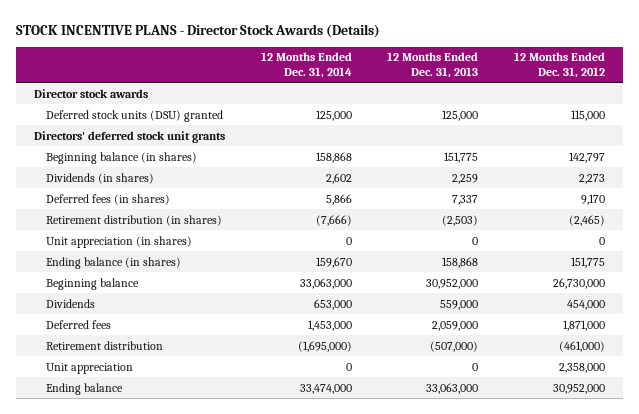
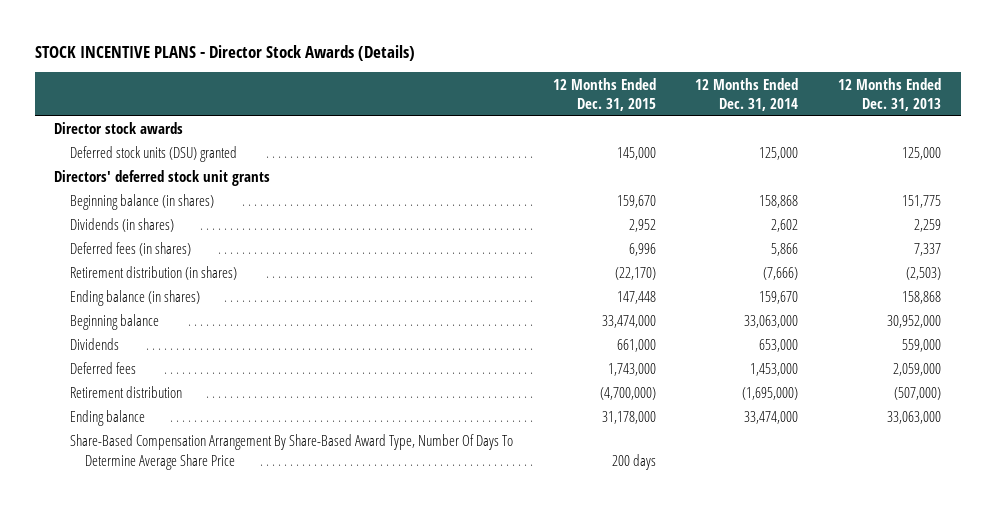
[514,52,606,78] 12 Months Ended Dec. 31, 2012 -> none
none -> [552,77,656,112] 12 Months Ended Dec. 31, 2015
[46,235,193,248] Unit appreciation (in shares) -> none
[46,362,134,374] Unit appreciation -> none
none -> [69,434,513,470] Share-Based Compensation Arrangement By Share-Based Award Type, Number Of Days To Determine Average Share Price

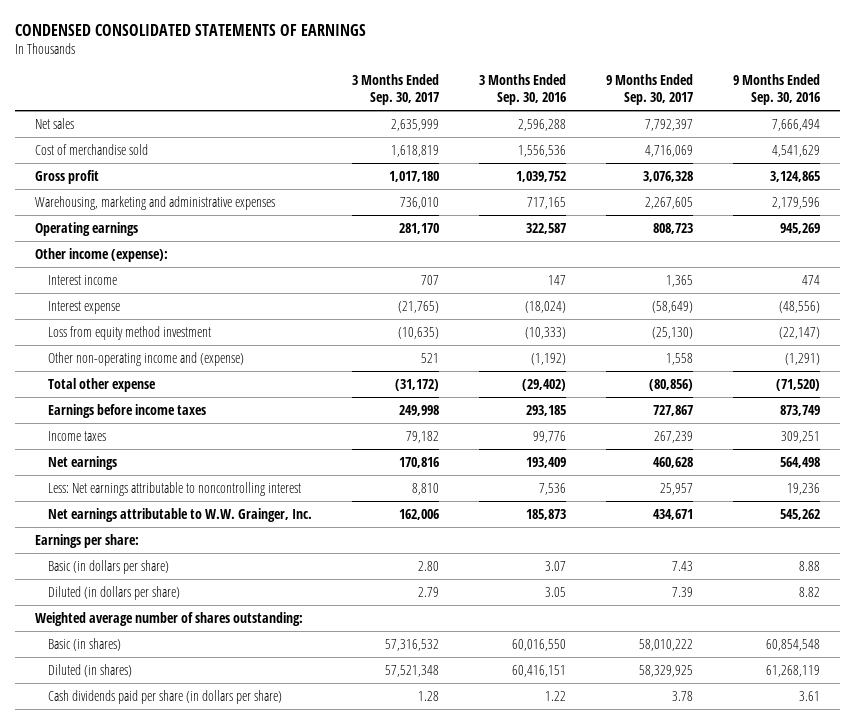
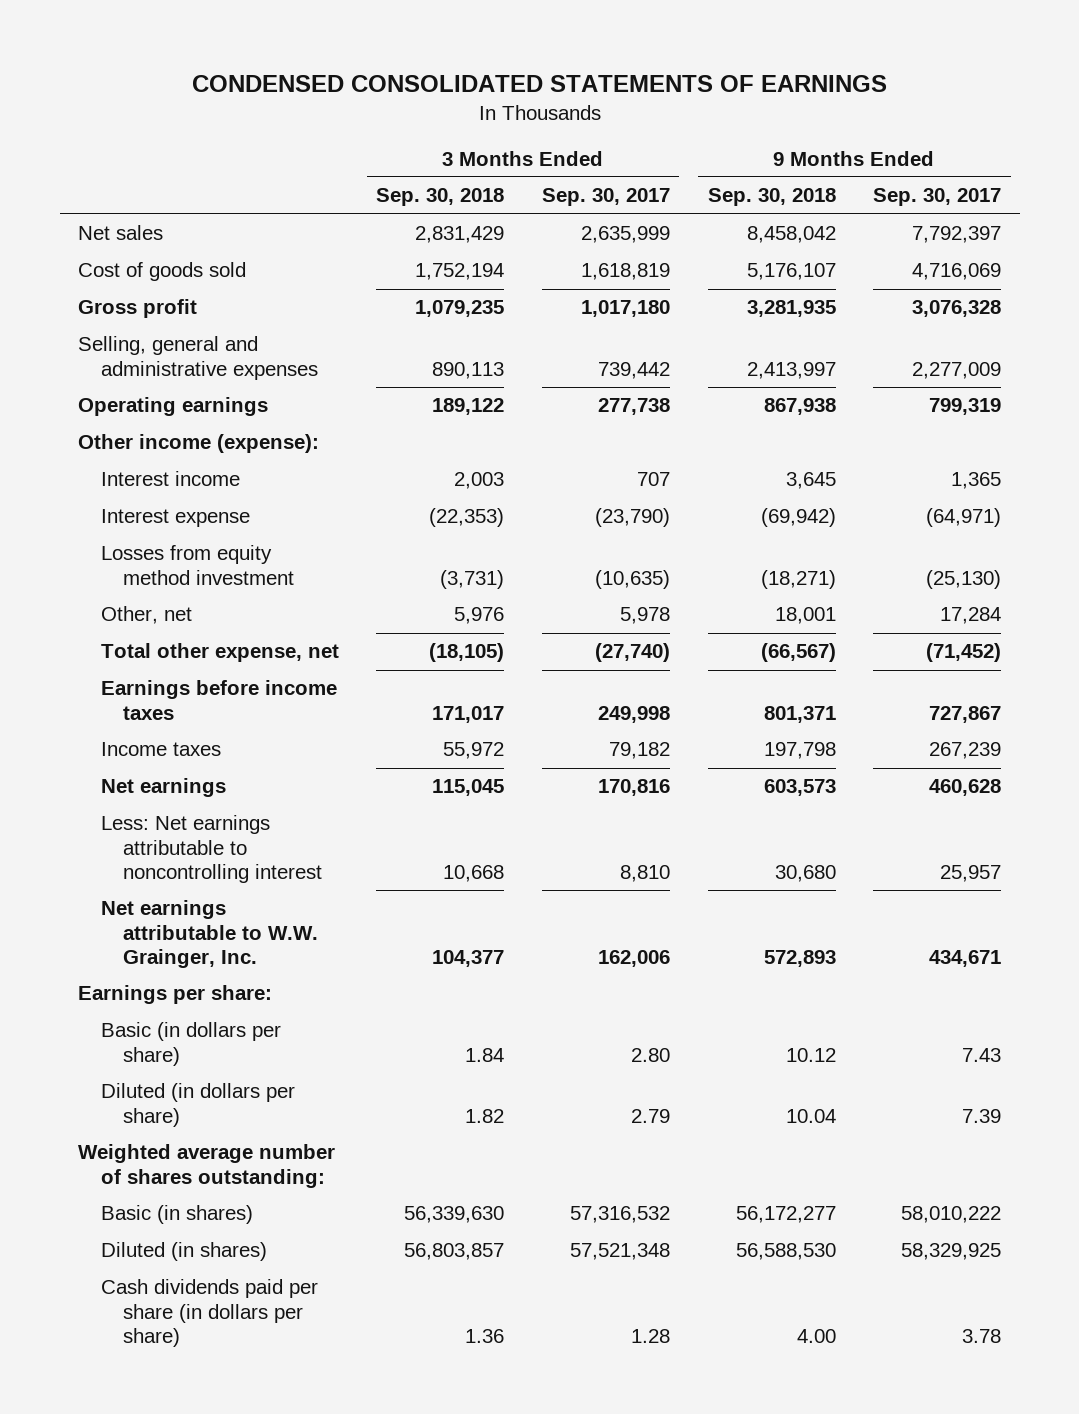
[478,73,566,105] 3 Months Ended Sep. 30, 2016 -> none
[732,73,820,105] 9 Months Ended Sep. 30, 2016 -> none
none -> [376,188,505,207] Sep. 30, 2018
none -> [707,188,836,207] Sep. 30, 2018
[34,143,148,155] Cost of merchandise sold -> [78,262,247,282] Cost of goods sold
[34,195,275,210] Warehousing, marketing and administrative expenses -> [78,336,318,380] Selling, general and administrative expenses
[399,196,439,209] 736,010 -> [597,361,670,379] 739,442
[644,196,693,209] 2,267,605 -> [912,361,1002,379] 2,277,009
[398,222,439,234] 281,170 -> [597,398,670,416] 277,738
[652,222,693,234] 808,723 -> [929,398,1002,416] 799,319
[47,351,244,366] Other non-operating income and (expense) -> none
[397,300,439,313] (21,765) -> [594,508,670,528] (23,790)
[651,300,693,313] (58,649) -> [926,508,1002,528] (64,971)
[47,325,211,340] Loss from equity method investment -> [100,545,295,585] Losses from equity method investment
none -> [100,606,192,625] Other, net
[47,377,156,392] Total other expense -> [100,643,339,663] Total other expense, net
[394,378,439,391] (31,172) -> [594,643,670,663] (27,740)
[648,378,693,391] (80,856) -> [926,643,1002,663] (71,452)

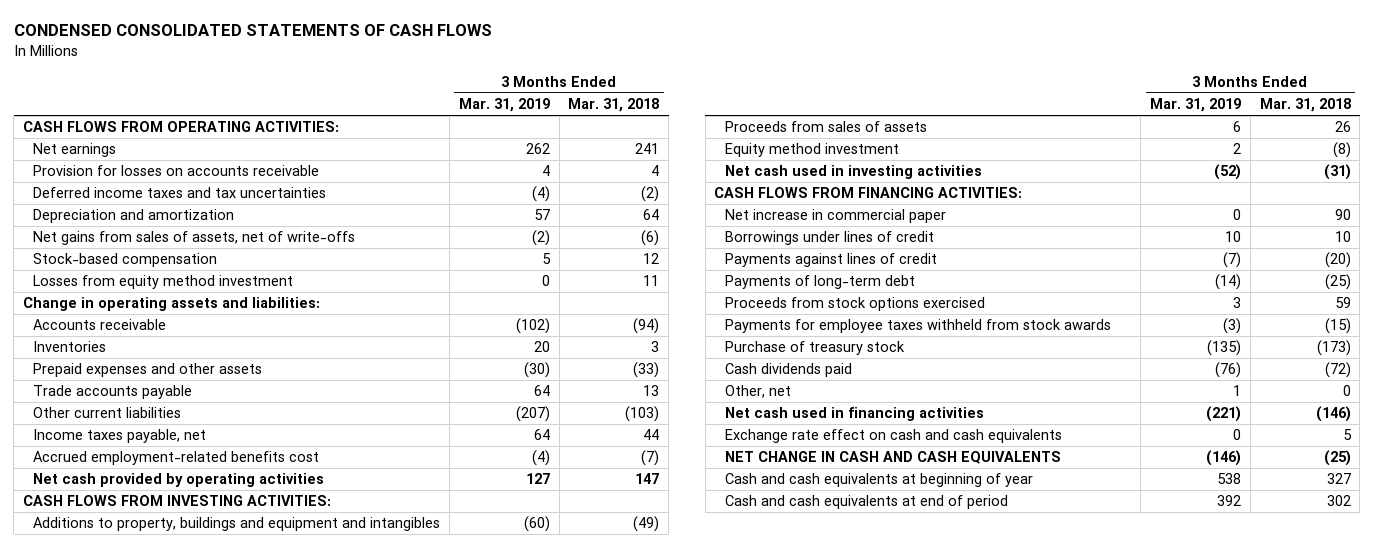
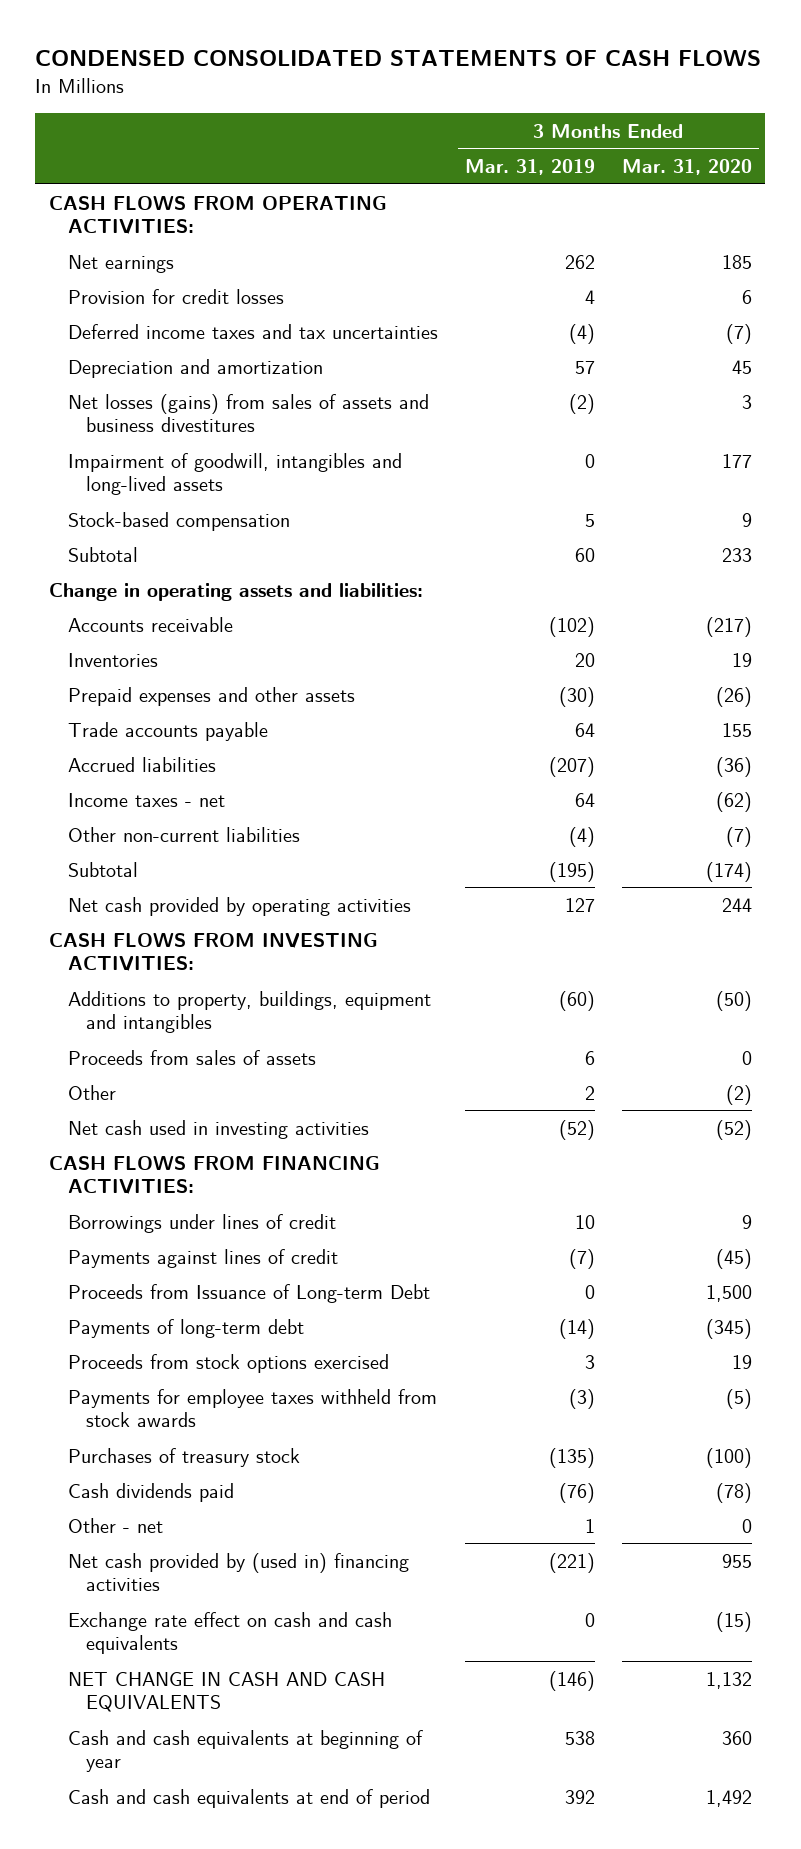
[568,98,660,113] Mar. 31, 2018 -> none
none -> [621,159,752,176] Mar. 31, 2020
[33,165,320,177] Provision for losses on accounts receivable -> [67,288,284,304] Provision for credit losses
[33,231,356,246] Net gains from sales of assets, net of write-offs -> [67,393,429,433] Net losses (gains) from sales of assets and business divestitures
none -> [67,452,402,496] Impairment of goodwill, intangibles and long-lived assets
[33,275,294,290] Losses from equity method investment -> none
none -> [67,546,138,562] Subtotal
[33,451,320,466] Accrued employment-related benefits cost -> none
[33,407,182,419] Other current liabilities -> [67,756,216,772] Accrued liabilities
[33,429,207,444] Income taxes payable, net -> [67,792,225,807] Income taxes - net
none -> [67,826,300,842] Other non-current liabilities
none -> [67,861,138,877] Subtotal
[33,517,441,532] Additions to property, buildings and equipment and intangibles -> [67,990,431,1034] Additions to property, buildings, equipment and intangibles
[724,143,899,158] Equity method investment -> none
none -> [67,1084,116,1100] Other
[724,209,946,224] Net increase in commercial paper -> none
none -> [67,1283,430,1303] Proceeds from Issuance of Long-term Debt
[724,341,905,356] Purchase of treasury stock -> [67,1447,300,1467] Purchases of treasury stock
[724,385,791,399] Other, net -> [67,1517,163,1533] Other - net
[724,407,984,422] Net cash used in financing activities -> [67,1552,409,1592] Net cash provided by (used in) financing activities

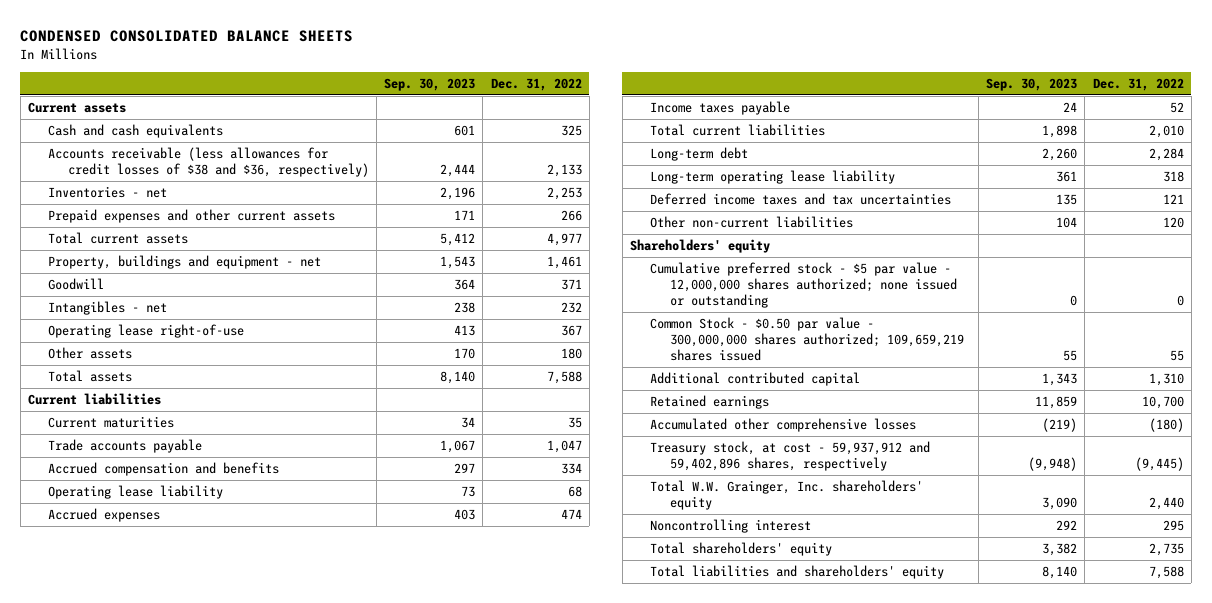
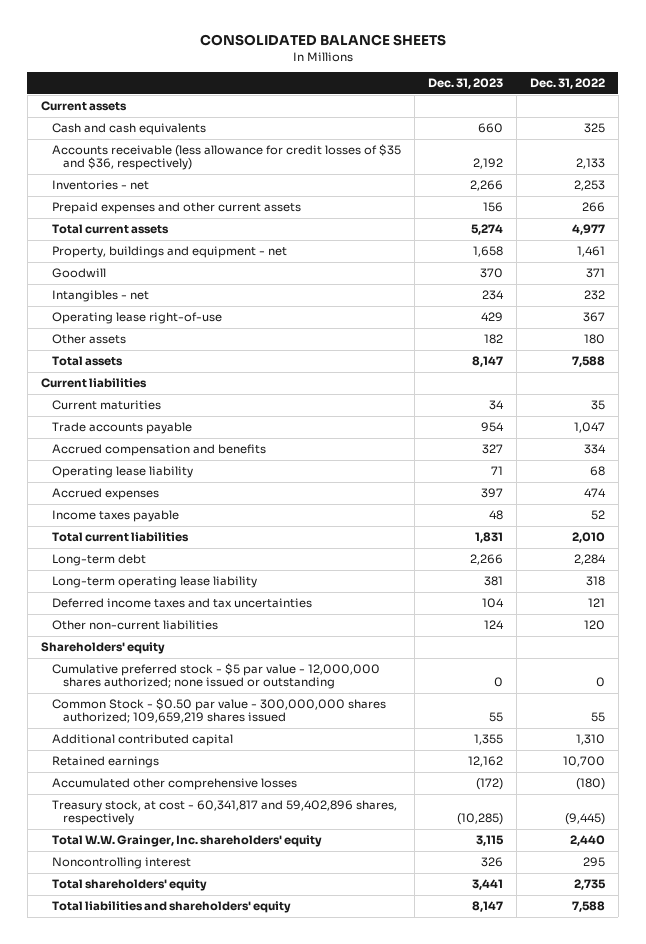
[20,29,354,42] CONDENSED CONSOLIDATED BALANCE SHEETS -> [199,34,446,47] CONSOLIDATED BALANCE SHEETS
[384,77,476,91] Sep. 30, 2023 -> none
none -> [427,78,503,90] Dec. 31, 2023
[47,146,369,178] Accounts receivable (less allowances for credit losses of $38 and $36, respectively) -> [51,143,401,171] Accounts receivable (less allowance for credit losses of $35 and $36, respectively)
[649,440,930,472] Treasury stock, at cost - 59,937,912 and 59,402,896 shares, respectively -> [51,799,397,826] Treasury stock, at cost - 60,341,817 and 59,402,896 shares, respectively

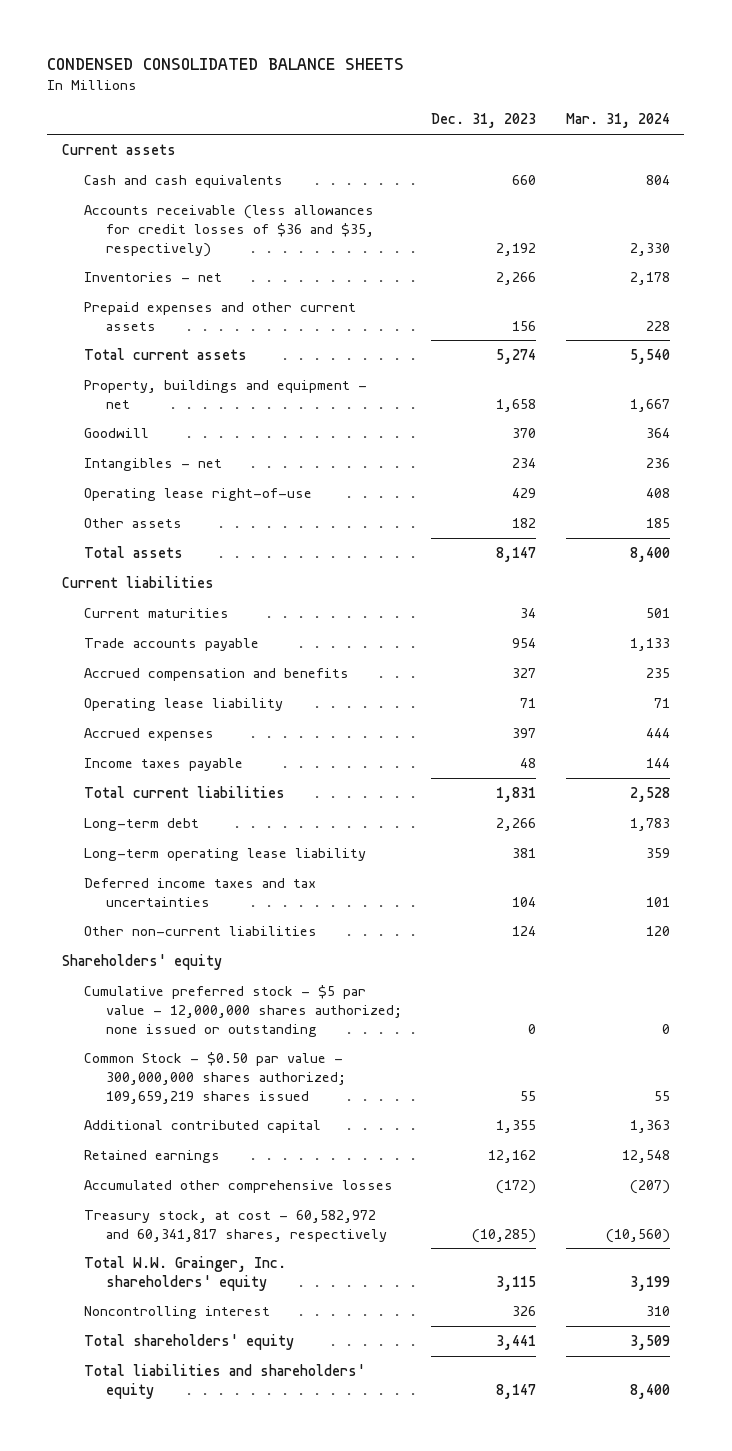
[199,34,446,47] CONSOLIDATED BALANCE SHEETS -> [47,58,405,71] CONDENSED CONSOLIDATED BALANCE SHEETS
[529,78,605,90] Dec. 31, 2022 -> none
none -> [565,113,670,129] Mar. 31, 2024
[51,143,401,171] Accounts receivable (less allowance for credit losses of $35 and $36, respectively) -> [84,204,375,257] Accounts receivable (less allowances for credit losses of $36 and $35, respectively)
[51,799,397,826] Treasury stock, at cost - 60,341,817 and 59,402,896 shares, respectively -> [84,1209,388,1242] Treasury stock, at cost - 60,582,972 and 60,341,817 shares, respectively

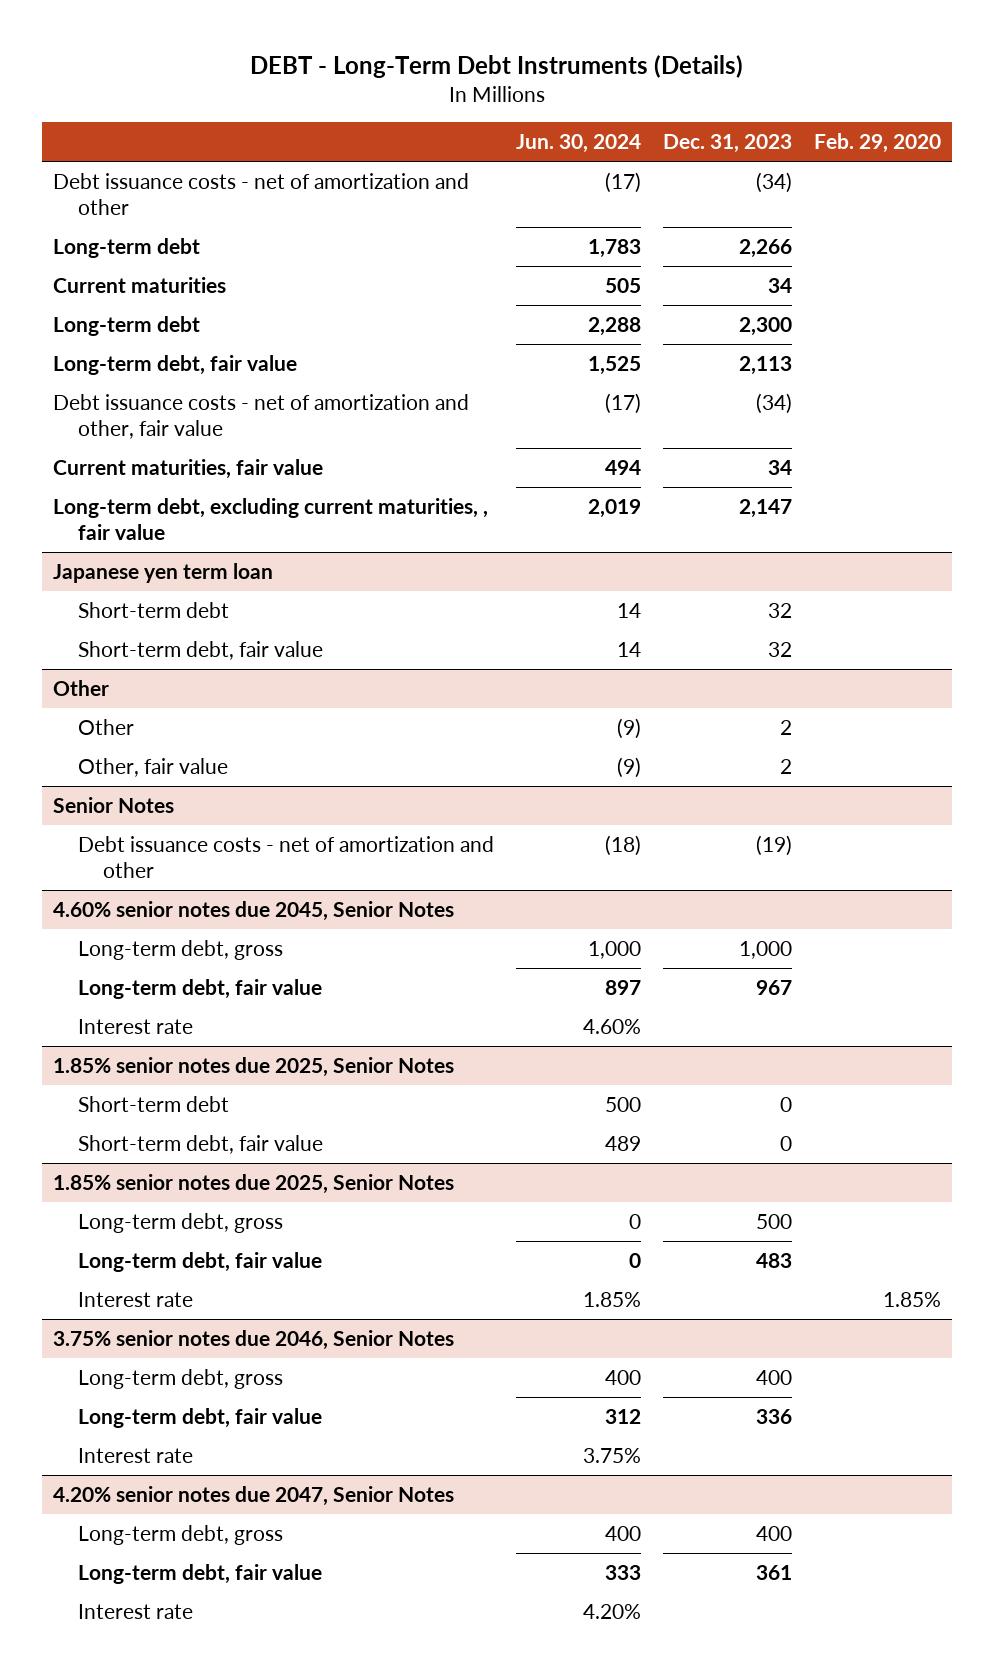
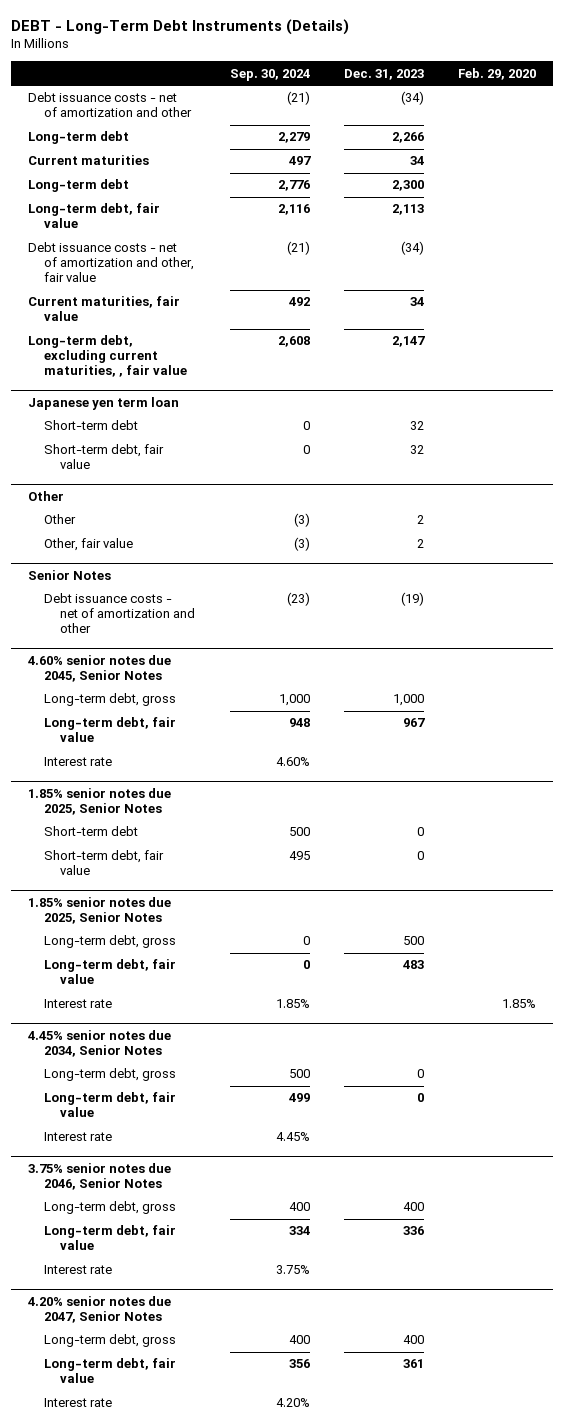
[516,134,642,154] Jun. 30, 2024 -> none
none -> [229,68,310,81] Sep. 30, 2024
none -> [28,1029,172,1057] 4.45% senior notes due 2034, Senior Notes
none -> [44,1068,177,1082] Long-term debt, gross
none -> [44,1092,177,1118] Long-term debt, fair value
none -> [44,1132,113,1142] Interest rate

